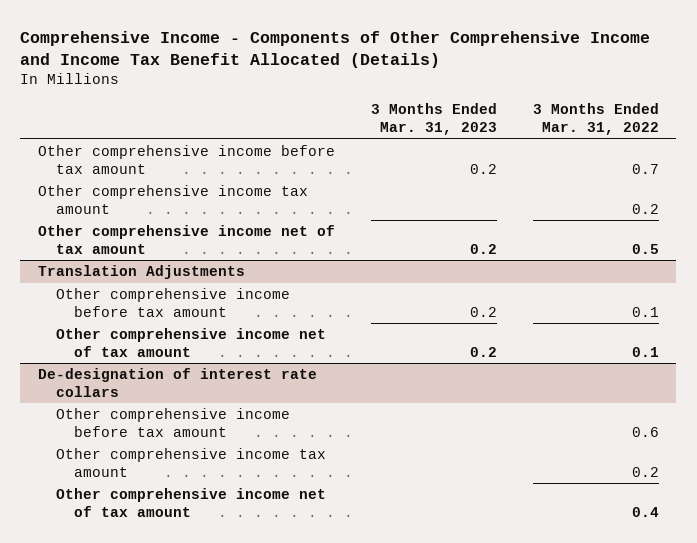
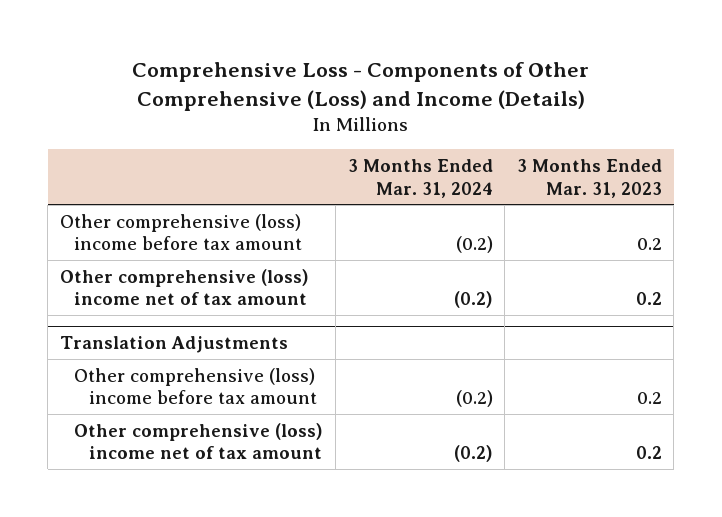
[20,30,651,68] Comprehensive Income - Components of Other Comprehensive Income and Income Tax Benefit Allocated (Details) -> [131,61,589,111] Comprehensive Loss - Components of Other Comprehensive (Loss) and Income (Details)
[532,103,659,136] 3 Months Ended Mar. 31, 2022 -> none
none -> [347,158,493,198] 3 Months Ended Mar. 31, 2024
[38,185,309,214] Other comprehensive income tax amount -> none
[38,145,336,174] Other comprehensive income before tax amount -> [59,213,303,251] Other comprehensive (loss) income before tax amount
[38,225,336,254] Other comprehensive income net of tax amount -> [59,268,309,306] Other comprehensive (loss) income net of tax amount
[38,368,318,397] De-designation of interest rate collars -> none
[56,408,291,437] Other comprehensive income before tax amount -> none
[56,448,327,477] Other comprehensive income tax amount -> none
[56,488,327,517] Other comprehensive income net of tax amount -> none
[56,288,291,317] Other comprehensive income before tax amount -> [74,367,317,405] Other comprehensive (loss) income before tax amount
[56,328,327,357] Other comprehensive income net of tax amount -> [74,422,324,460] Other comprehensive (loss) income net of tax amount

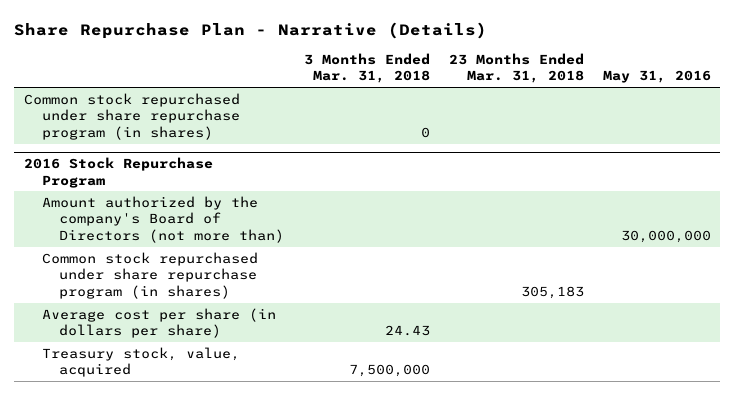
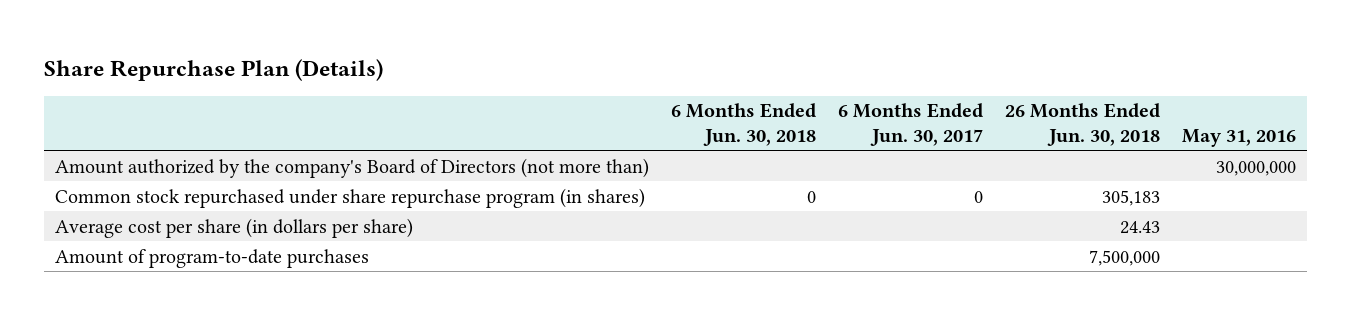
[14,21,488,39] Share Repurchase Plan - Narrative (Details) -> [44,58,384,81] Share Repurchase Plan (Details)
[303,53,430,84] 3 Months Ended Mar. 31, 2018 -> none
[448,53,584,84] 23 Months Ended Mar. 31, 2018 -> none
none -> [671,103,817,146] 6 Months Ended Jun. 30, 2018
none -> [837,103,983,146] 6 Months Ended Jun. 30, 2017
none -> [1004,103,1160,146] 26 Months Ended Jun. 30, 2018
none -> [55,157,650,178] Amount authorized by the company's Board of Directors (not more than)
[23,157,213,188] 2016 Stock Repurchase Program -> none
[41,196,285,243] Amount authorized by the company's Board of Directors (not more than) -> none
[41,252,258,299] Common stock repurchased under share repurchase program (in shares) -> none
[41,308,276,339] Average cost per share (in dollars per share) -> none
[41,347,240,378] Treasury stock, value, acquired -> none
none -> [55,217,414,238] Average cost per share (in dollars per share)
none -> [55,248,370,268] Amount of program-to-date purchases

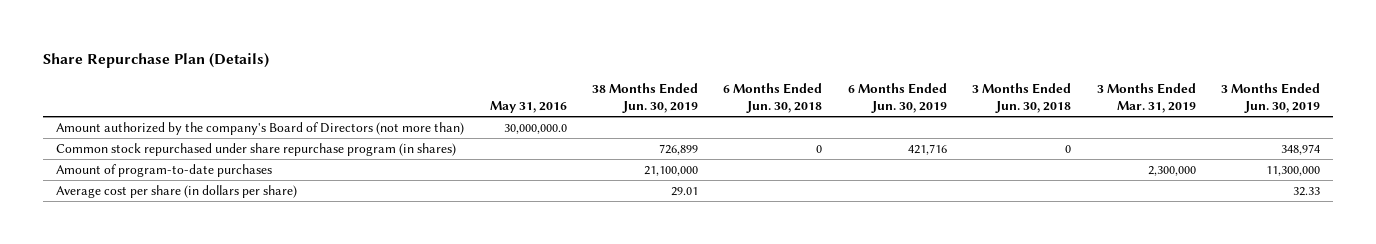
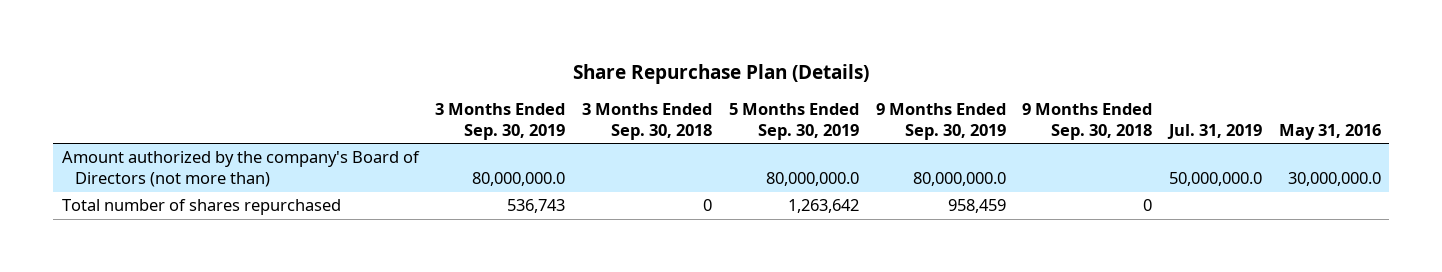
[591,83,698,114] 38 Months Ended Jun. 30, 2019 -> none
[723,83,823,114] 6 Months Ended Jun. 30, 2018 -> none
[847,83,947,114] 6 Months Ended Jun. 30, 2019 -> none
[972,83,1072,114] 3 Months Ended Jun. 30, 2018 -> none
[1096,83,1196,114] 3 Months Ended Mar. 31, 2019 -> none
[1221,83,1321,114] 3 Months Ended Jun. 30, 2019 -> none
none -> [435,103,566,140] 3 Months Ended Sep. 30, 2019
none -> [582,103,713,140] 3 Months Ended Sep. 30, 2018
none -> [728,103,859,140] 5 Months Ended Sep. 30, 2019
none -> [875,103,1006,140] 9 Months Ended Sep. 30, 2019
none -> [1022,103,1153,140] 9 Months Ended Sep. 30, 2018
none -> [1166,123,1262,139] Jul. 31, 2019
[56,164,273,178] Amount of program-to-date purchases -> none
[56,185,298,199] Average cost per share (in dollars per share) -> none
[56,143,457,157] Common stock repurchased under share repurchase program (in shares) -> [61,199,341,216] Total number of shares repurchased

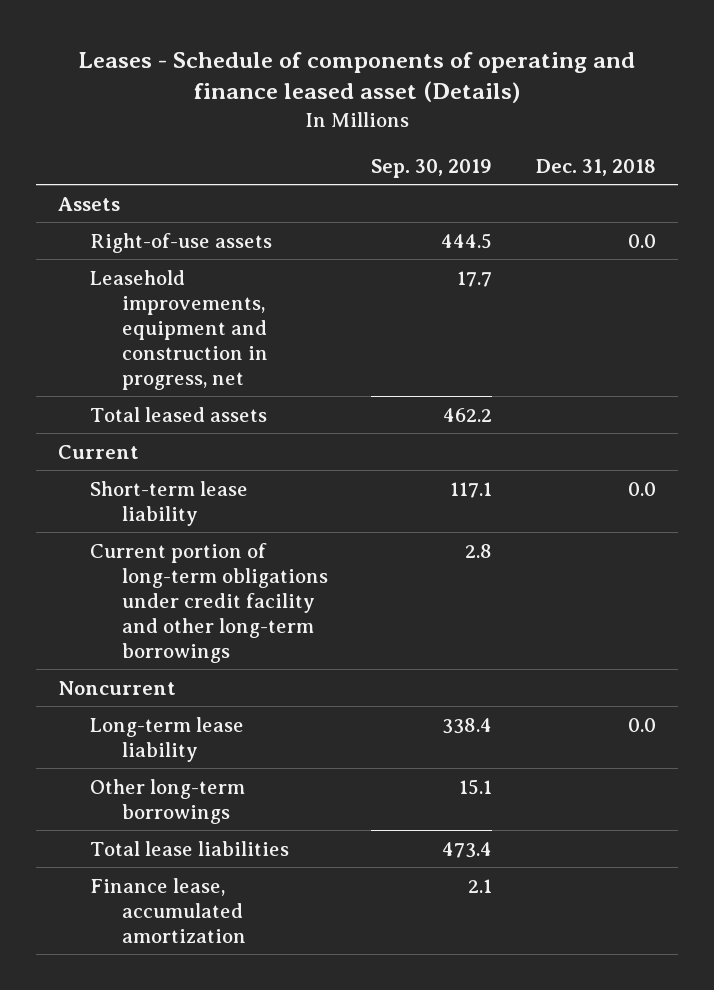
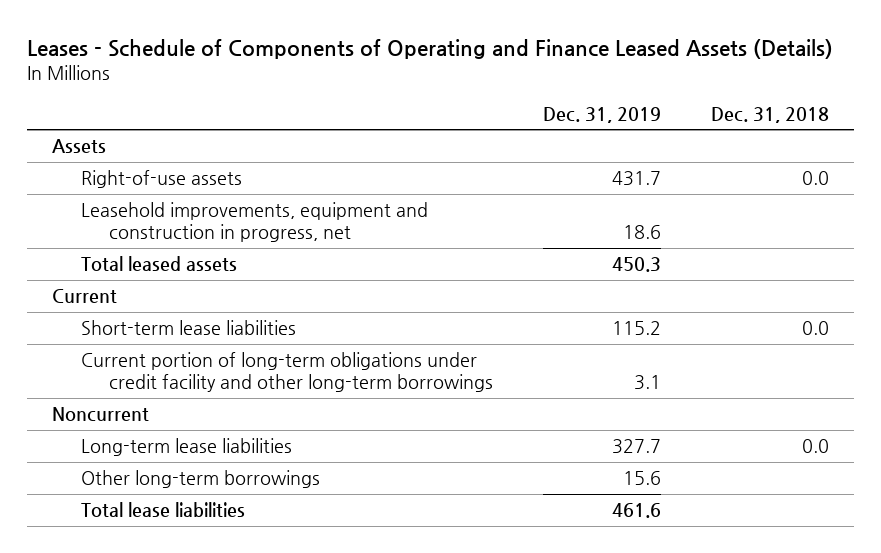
[77,51,635,104] Leases - Schedule of components of operating and finance leased asset (Details) -> [27,39,834,60] Leases - Schedule of Components of Operating and Finance Leased Assets (Details)
[371,158,493,178] Sep. 30, 2019 -> none
none -> [542,106,661,123] Dec. 31, 2019
[89,480,248,526] Short-term lease liability -> [80,320,296,336] Short-term lease liabilities
[89,716,244,762] Long-term lease liability -> [80,438,292,457] Long-term lease liabilities
[89,877,247,943] Finance lease, accumulated amortization -> none

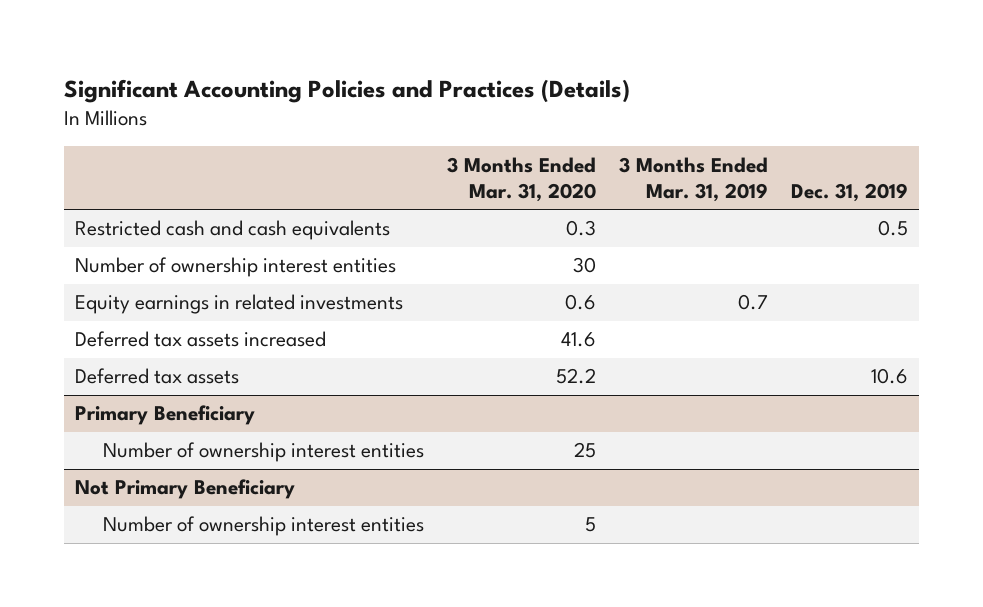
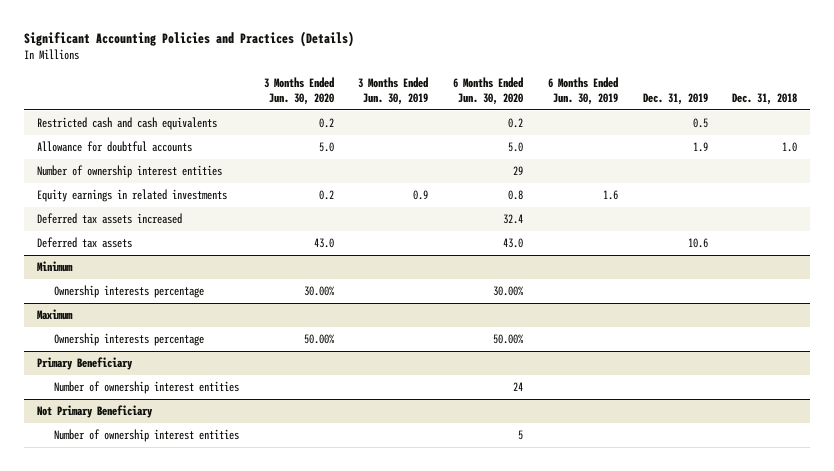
[447,156,597,202] 3 Months Ended Mar. 31, 2020 -> none
[619,156,769,202] 3 Months Ended Mar. 31, 2019 -> none
none -> [263,76,334,105] 3 Months Ended Jun. 30, 2020
none -> [358,76,429,105] 3 Months Ended Jun. 30, 2019
none -> [453,76,524,105] 6 Months Ended Jun. 30, 2020
none -> [547,76,618,105] 6 Months Ended Jun. 30, 2019
none -> [732,92,798,105] Dec. 31, 2018
none -> [36,141,192,153] Allowance for doubtful accounts
none -> [36,261,73,273] Minimum
none -> [53,285,204,299] Ownership interests percentage
none -> [36,309,73,321] Maximum
none -> [53,333,204,347] Ownership interests percentage

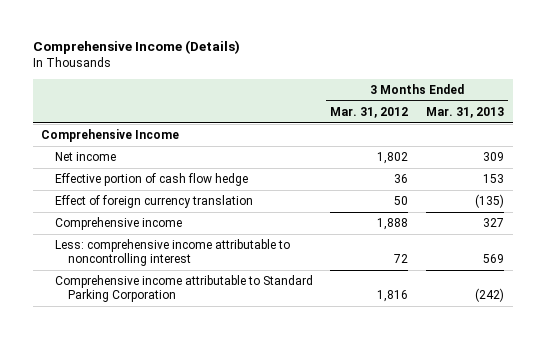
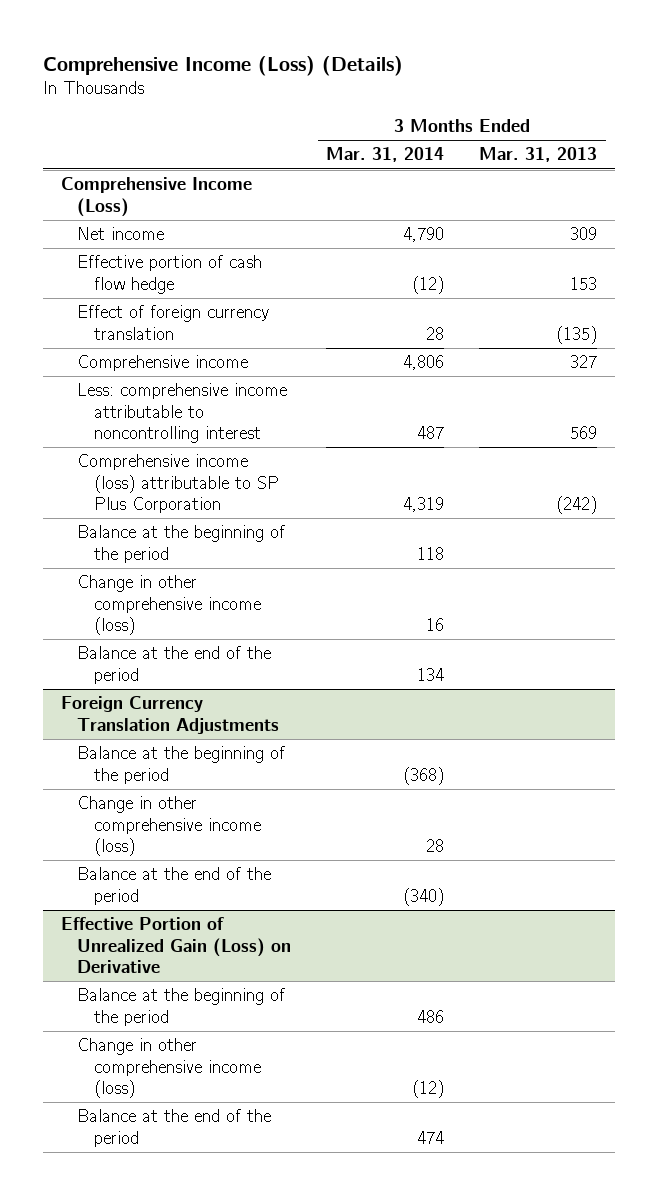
[32,39,240,54] Comprehensive Income (Details) -> [43,55,404,76] Comprehensive Income (Loss) (Details)
[330,106,409,118] Mar. 31, 2012 -> none
none -> [326,147,445,163] Mar. 31, 2014
[41,129,180,143] Comprehensive Income -> [61,177,253,217] Comprehensive Income (Loss)
[54,275,313,303] Comprehensive income attributable to Standard Parking Corporation -> [77,454,279,513] Comprehensive income (loss) attributable to SP Plus Corporation
none -> [77,525,286,563] Balance at the beginning of the period
none -> [77,575,261,635] Change in other comprehensive income (loss)
none -> [77,646,272,684] Balance at the end of the period
none -> [61,696,280,734] Foreign Currency Translation Adjustments
none -> [77,746,286,784] Balance at the beginning of the period
none -> [77,796,261,856] Change in other comprehensive income (loss)
none -> [77,867,272,905] Balance at the end of the period
none -> [61,917,292,973] Effective Portion of Unrealized Gain (Loss) on Derivative
none -> [77,988,286,1026] Balance at the beginning of the period
none -> [77,1038,261,1098] Change in other comprehensive income (loss)
none -> [77,1109,272,1147] Balance at the end of the period

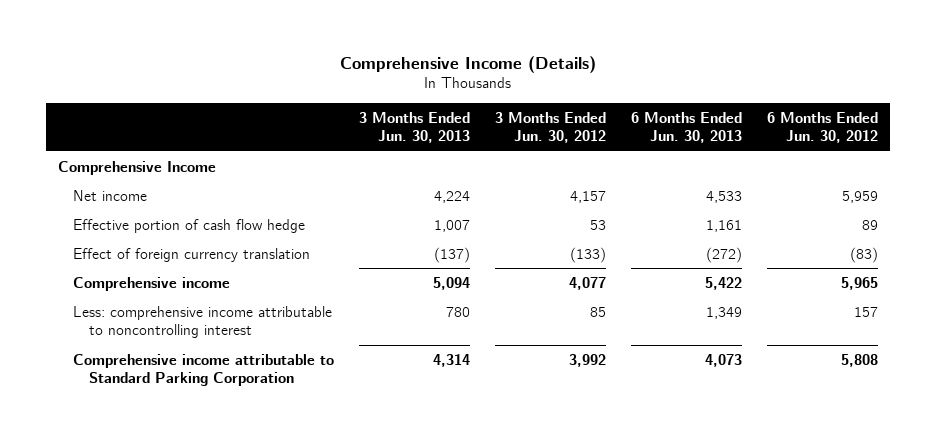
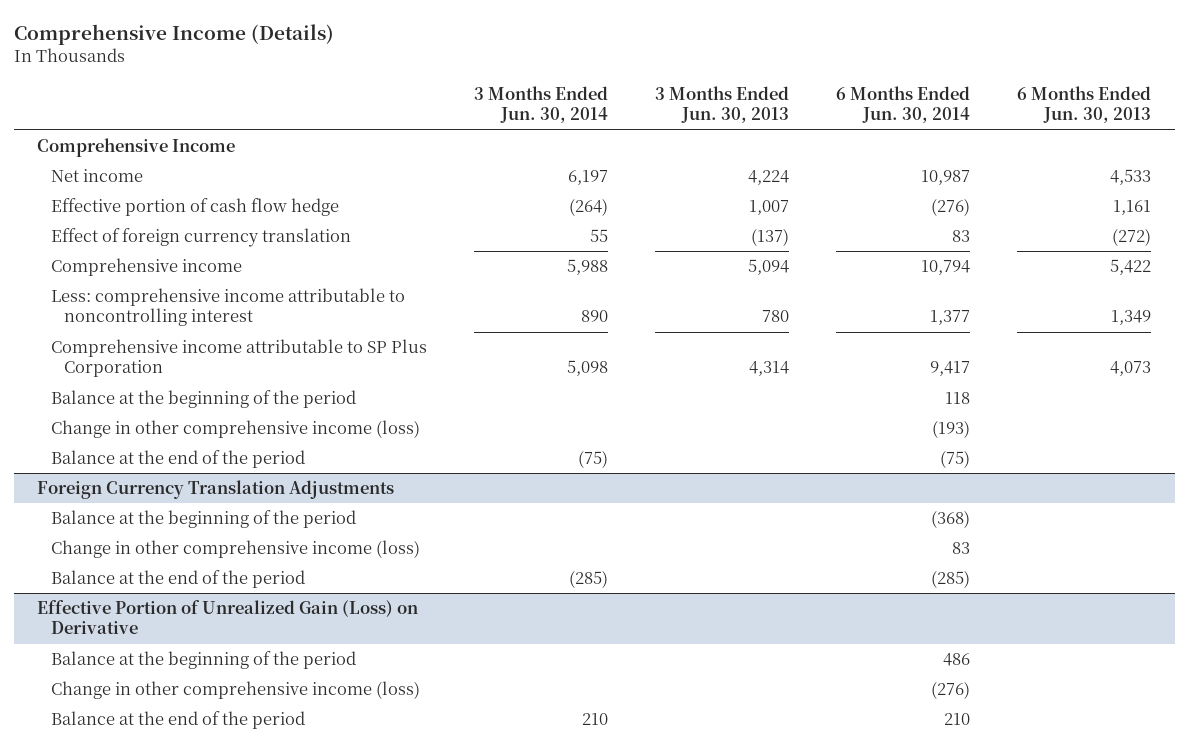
[495,111,607,143] 3 Months Ended Jun. 30, 2012 -> none
[766,111,878,143] 6 Months Ended Jun. 30, 2012 -> none
none -> [473,86,608,124] 3 Months Ended Jun. 30, 2014
none -> [836,86,971,124] 6 Months Ended Jun. 30, 2014
[73,353,335,387] Comprehensive income attributable to Standard Parking Corporation -> [50,339,427,378] Comprehensive income attributable to SP Plus Corporation
none -> [50,390,356,409] Balance at the beginning of the period
none -> [50,420,420,439] Change in other comprehensive income (loss)
none -> [50,450,305,469] Balance at the end of the period
none -> [37,480,395,500] Foreign Currency Translation Adjustments
none -> [50,510,356,529] Balance at the beginning of the period
none -> [50,540,420,559] Change in other comprehensive income (loss)
none -> [50,570,305,589] Balance at the end of the period
none -> [37,600,419,635] Effective Portion of Unrealized Gain (Loss) on Derivative
none -> [50,651,356,670] Balance at the beginning of the period
none -> [50,681,420,700] Change in other comprehensive income (loss)
none -> [50,711,305,730] Balance at the end of the period

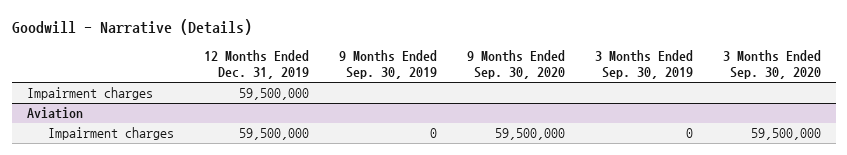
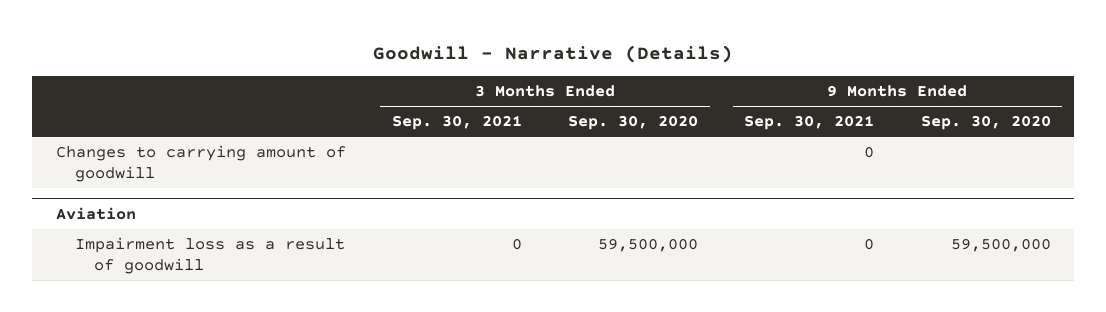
[203,50,309,80] 12 Months Ended Dec. 31, 2019 -> none
[338,50,437,80] 9 Months Ended Sep. 30, 2019 -> none
[594,50,693,80] 3 Months Ended Sep. 30, 2019 -> none
none -> [391,115,522,131] Sep. 30, 2021
none -> [744,115,875,131] Sep. 30, 2021
[26,87,153,101] Impairment charges -> none
none -> [55,145,346,183] Changes to carrying amount of goodwill
[47,127,174,141] Impairment charges -> [74,237,345,275] Impairment loss as a result of goodwill

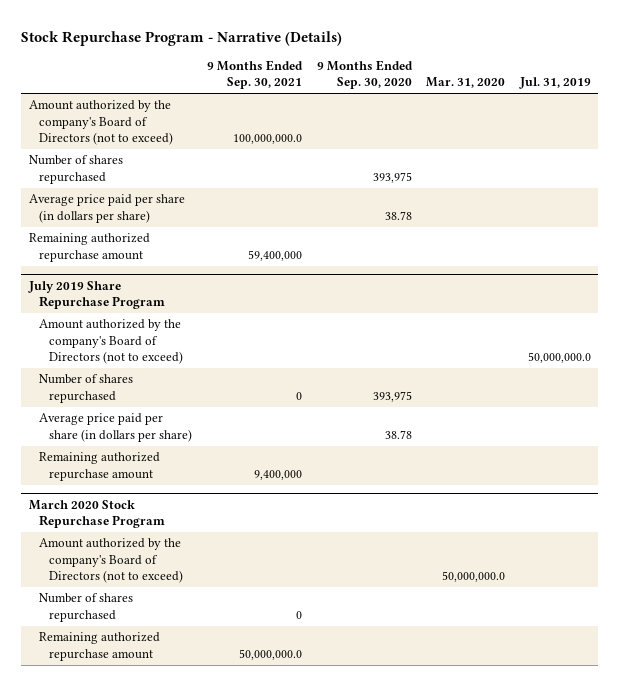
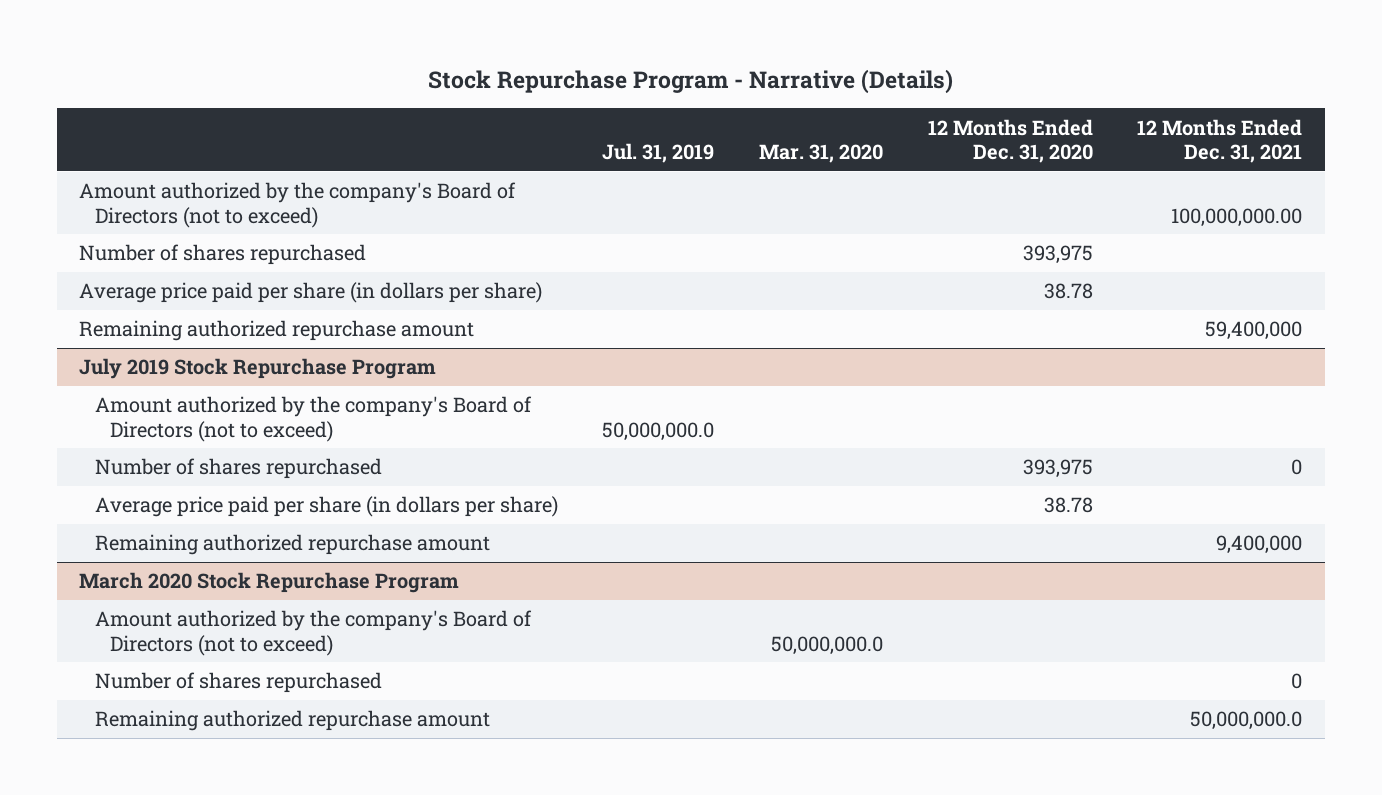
[206,60,303,90] 9 Months Ended Sep. 30, 2021 -> none
[316,60,413,90] 9 Months Ended Sep. 30, 2020 -> none
none -> [927,118,1093,164] 12 Months Ended Dec. 31, 2020
none -> [1137,118,1303,164] 12 Months Ended Dec. 31, 2021
[27,280,165,309] July 2019 Share Repurchase Program -> [79,358,437,380] July 2019 Stock Repurchase Program

